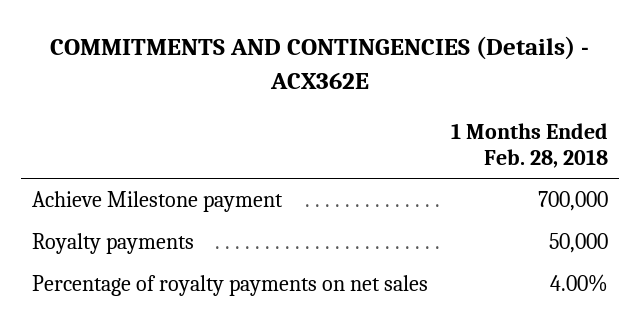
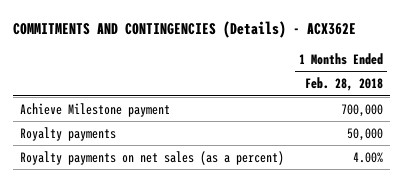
[32,275,429,297] Percentage of royalty payments on net sales -> [19,150,284,165] Royalty payments on net sales (as a percent)

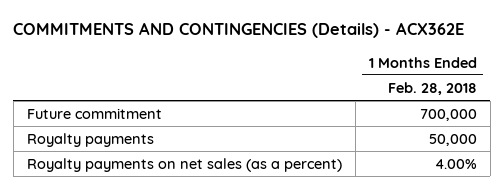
[19,102,170,117] Achieve Milestone payment -> none
none -> [26,107,162,119] Future commitment

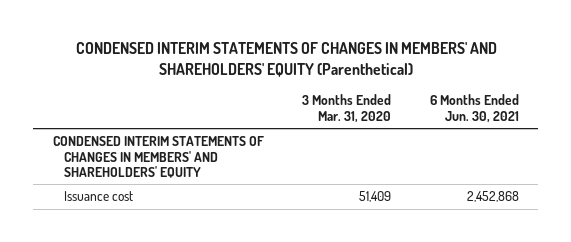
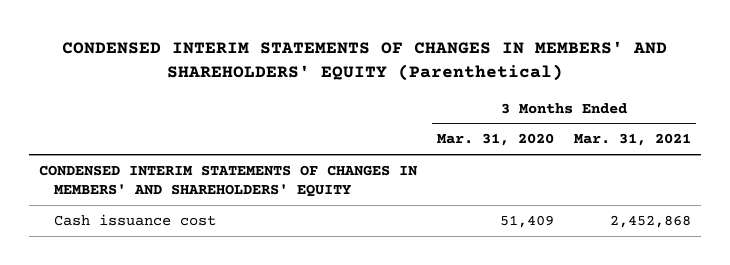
[429,94,519,123] 6 Months Ended Jun. 30, 2021 -> none
none -> [573,133,691,147] Mar. 31, 2021
[64,191,134,202] Issuance cost -> [54,213,217,226] Cash issuance cost

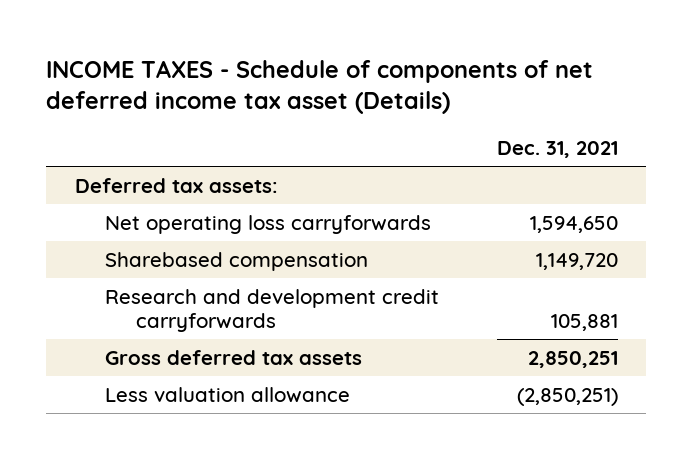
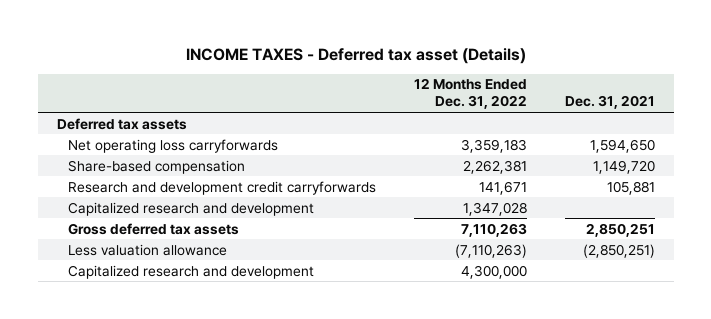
[46,59,594,115] INCOME TAXES - Schedule of components of net deferred income tax asset (Details) -> [185,47,526,64] INCOME TAXES - Deferred tax asset (Details)
none -> [413,78,527,110] 12 Months Ended Dec. 31, 2022
[74,177,278,193] Deferred tax assets: -> [56,117,187,130] Deferred tax assets
[105,251,369,271] Sharebased compensation -> [68,159,246,174] Share-based compensation
none -> [68,201,315,216] Capitalized research and development
none -> [68,264,315,279] Capitalized research and development

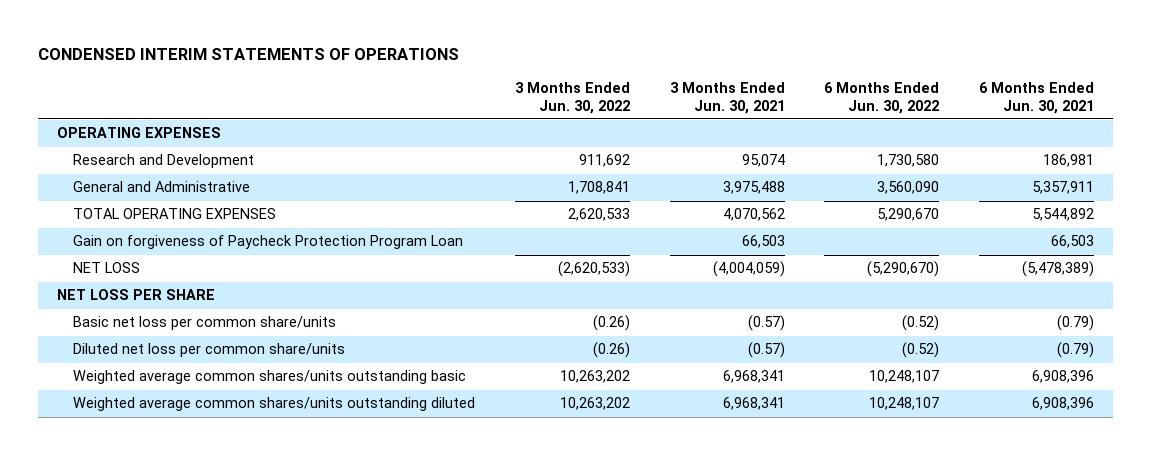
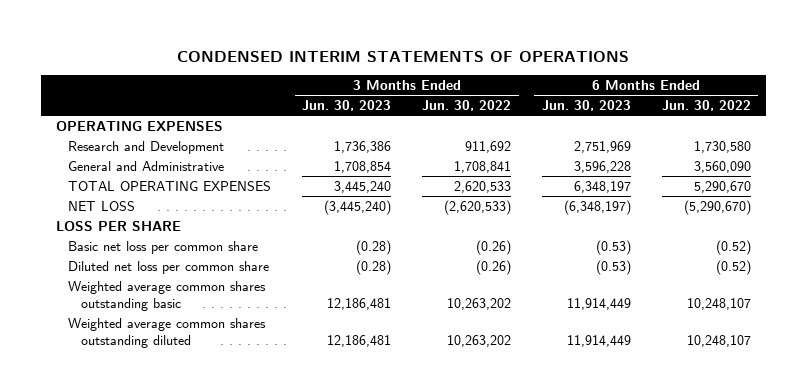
[669,82,785,114] 3 Months Ended Jun. 30, 2021 -> none
[978,82,1094,114] 6 Months Ended Jun. 30, 2021 -> none
none -> [302,100,392,112] Jun. 30, 2023
none -> [541,100,631,112] Jun. 30, 2023
[73,235,464,250] Gain on forgiveness of Paycheck Protection Program Loan -> none
[57,289,216,301] NET LOSS PER SHARE -> [56,220,182,231] LOSS PER SHARE
[73,316,337,331] Basic net loss per common share/units -> [68,240,259,254] Basic net loss per common share
[73,343,346,358] Diluted net loss per common share/units -> [68,260,270,274] Diluted net loss per common share
[73,370,467,385] Weighted average common shares/units outstanding basic -> [68,280,267,311] Weighted average common shares outstanding basic
[73,397,476,412] Weighted average common shares/units outstanding diluted -> [68,317,267,348] Weighted average common shares outstanding diluted

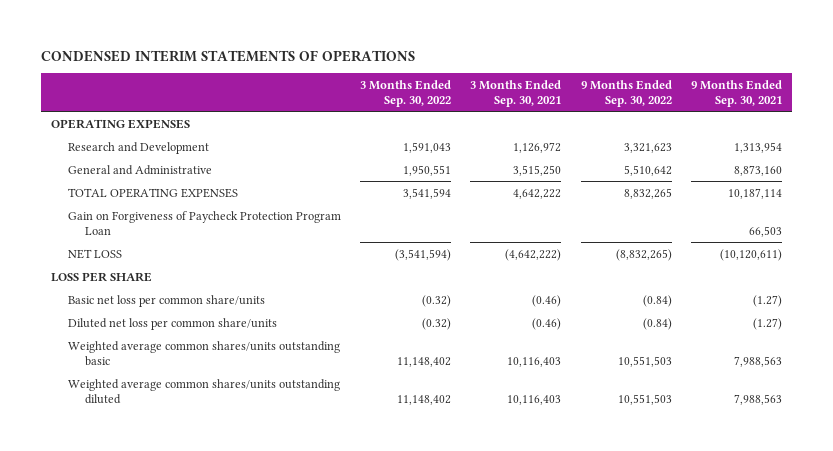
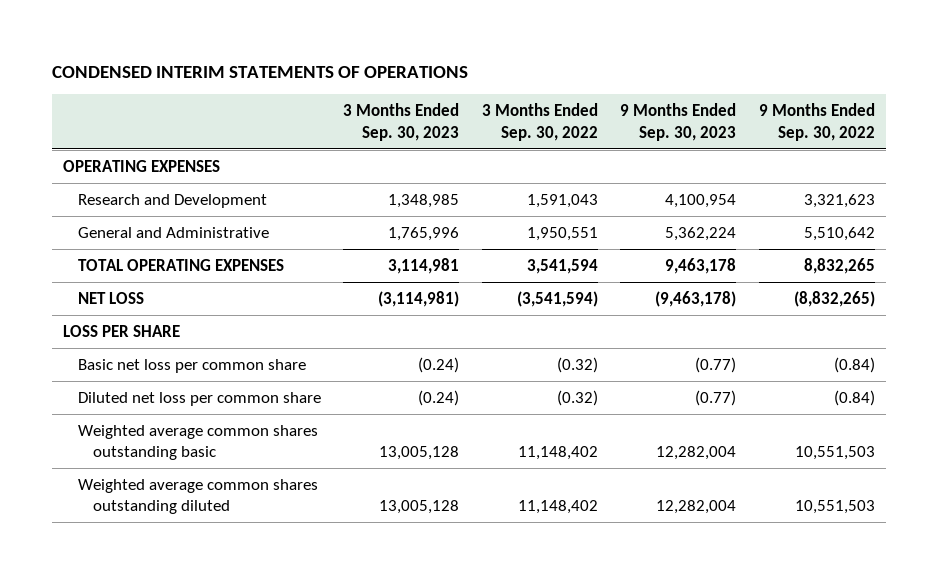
[470,79,562,107] 3 Months Ended Sep. 30, 2021 -> none
[691,79,783,107] 9 Months Ended Sep. 30, 2021 -> none
none -> [343,103,460,141] 3 Months Ended Sep. 30, 2023
none -> [620,103,737,141] 9 Months Ended Sep. 30, 2023
[67,210,341,235] Gain on Forgiveness of Paycheck Protection Program Loan -> none
[67,294,265,307] Basic net loss per common share/units -> [77,358,306,373] Basic net loss per common share
[67,317,277,330] Diluted net loss per common share/units -> [77,391,321,406] Diluted net loss per common share
[67,340,340,366] Weighted average common shares/units outstanding basic -> [77,424,318,461] Weighted average common shares outstanding basic
[67,378,340,404] Weighted average common shares/units outstanding diluted -> [77,478,318,515] Weighted average common shares outstanding diluted

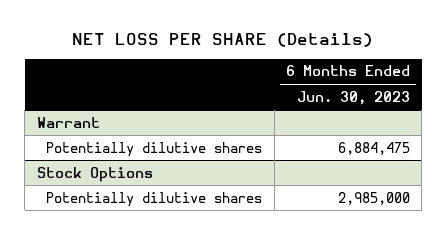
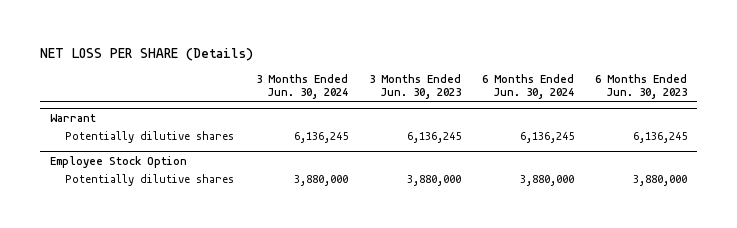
none -> [255,73,348,100] 3 Months Ended Jun. 30, 2024
none -> [368,73,461,100] 3 Months Ended Jun. 30, 2023
none -> [481,73,574,100] 6 Months Ended Jun. 30, 2024
[337,141,410,155] 6,884,475 -> [632,132,687,144] 6,136,245
[36,166,153,182] Stock Options -> [50,155,188,168] Employee Stock Option
[337,191,410,205] 2,985,000 -> [632,175,687,187] 3,880,000

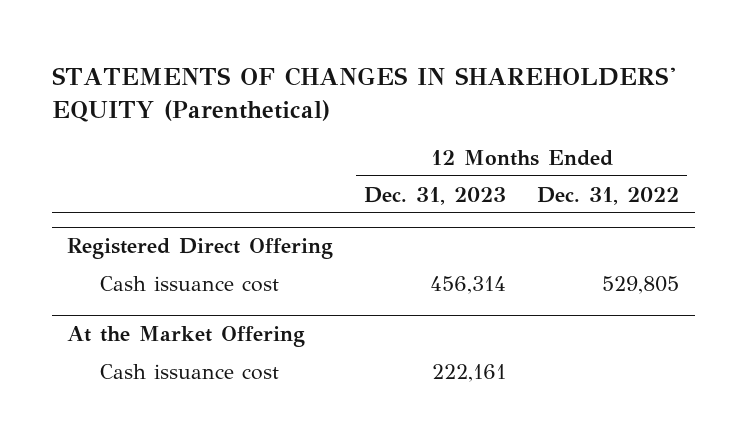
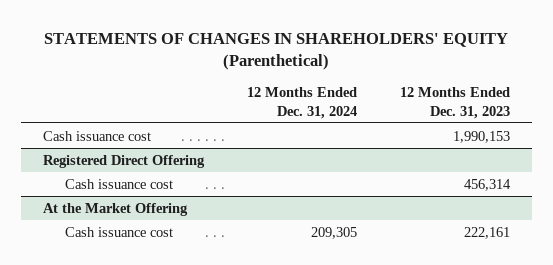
[537,186,680,205] Dec. 31, 2022 -> none
none -> [246,87,357,119] 12 Months Ended Dec. 31, 2024
none -> [42,130,151,141] Cash issuance cost

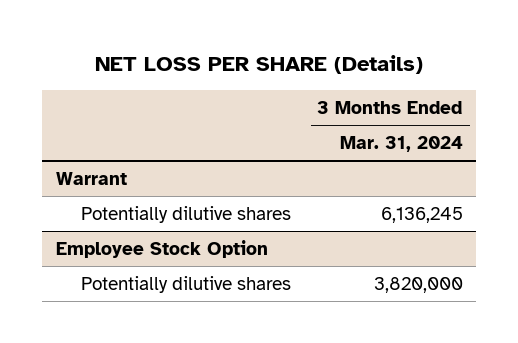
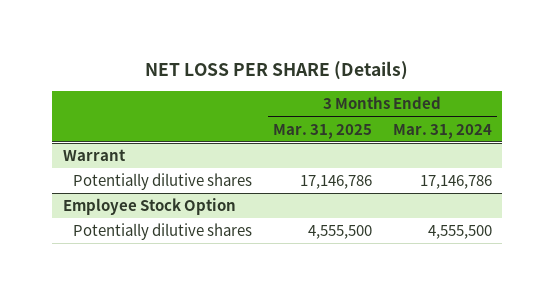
none -> [273,123,373,139] Mar. 31, 2025
[380,206,463,223] 6,136,245 -> [419,175,492,190] 17,146,786
[373,276,463,293] 3,820,000 -> [427,225,492,240] 4,555,500

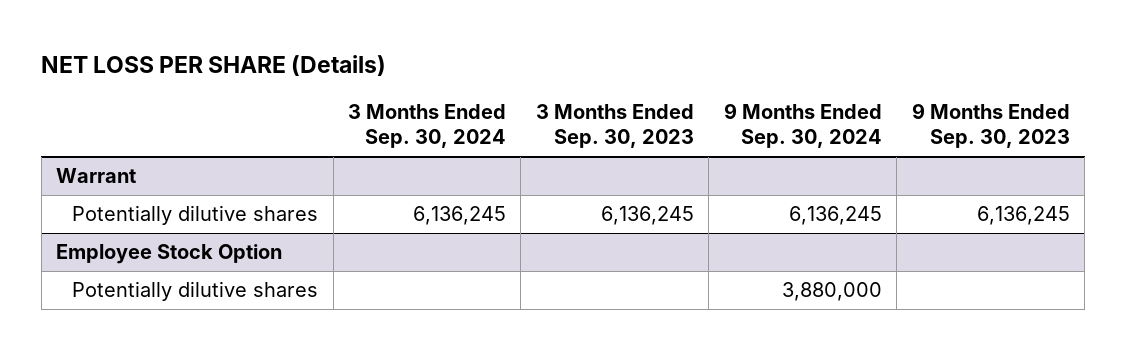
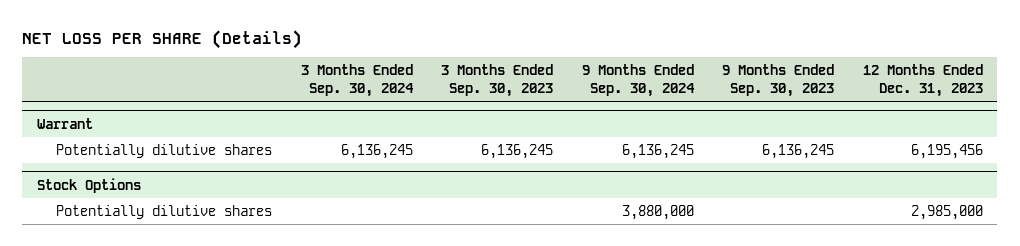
none -> [862,64,983,97] 12 Months Ended Dec. 31, 2023
[56,244,283,265] Employee Stock Option -> [36,177,141,193] Stock Options

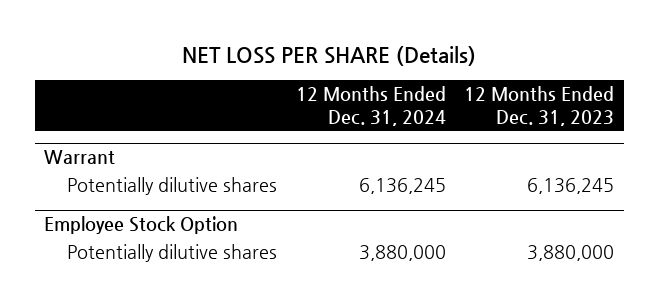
[300,64,414,97] 3 Months Ended Sep. 30, 2024 -> none
[441,64,554,97] 3 Months Ended Sep. 30, 2023 -> none
[581,64,695,97] 9 Months Ended Sep. 30, 2024 -> none
[722,64,835,97] 9 Months Ended Sep. 30, 2023 -> none
none -> [295,86,446,126] 12 Months Ended Dec. 31, 2024
[910,144,983,160] 6,195,456 -> [527,178,615,195] 6,136,245
[36,177,141,193] Stock Options -> [43,216,238,235] Employee Stock Option
[910,205,983,221] 2,985,000 -> [527,245,615,262] 3,880,000

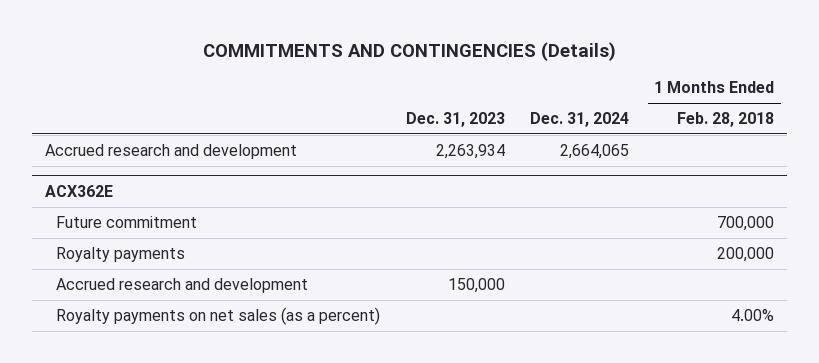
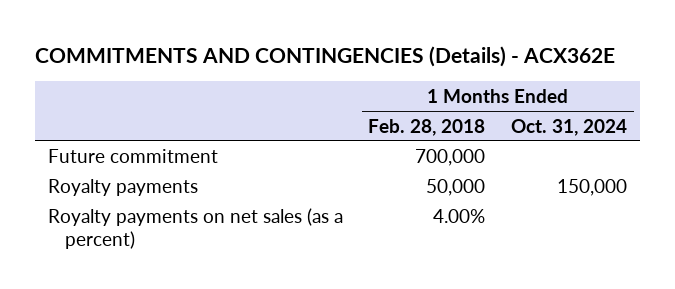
[202,41,616,61] COMMITMENTS AND CONTINGENCIES (Details) -> [34,46,615,68] COMMITMENTS AND CONTINGENCIES (Details) - ACX362E
[405,112,505,128] Dec. 31, 2023 -> none
[530,112,630,128] Dec. 31, 2024 -> none
none -> [511,118,628,136] Oct. 31, 2024
[44,144,297,160] Accrued research and development -> none
[44,184,113,197] ACX362E -> none
[56,278,309,294] Accrued research and development -> none
[717,247,775,263] 200,000 -> [426,179,486,197] 50,000

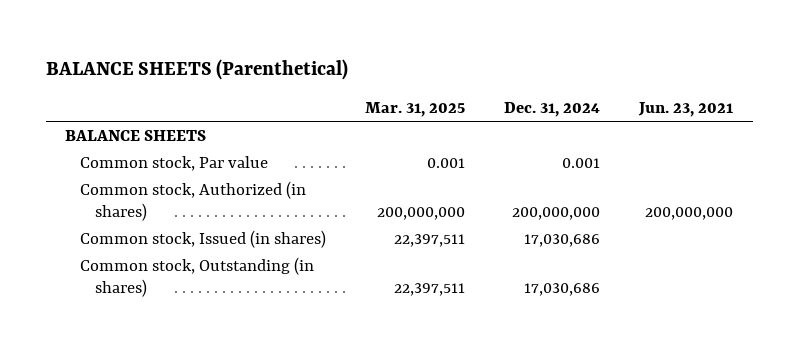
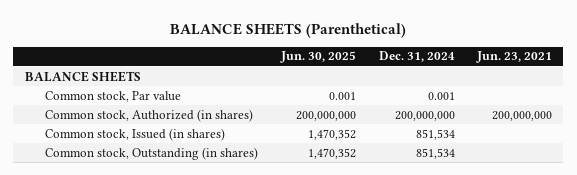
[365,101,466,117] Mar. 31, 2025 -> none
none -> [279,51,356,64] Jun. 30, 2025
[524,234,601,248] 17,030,686 -> [415,128,455,140] 851,534
[524,282,601,296] 17,030,686 -> [415,147,455,159] 851,534

